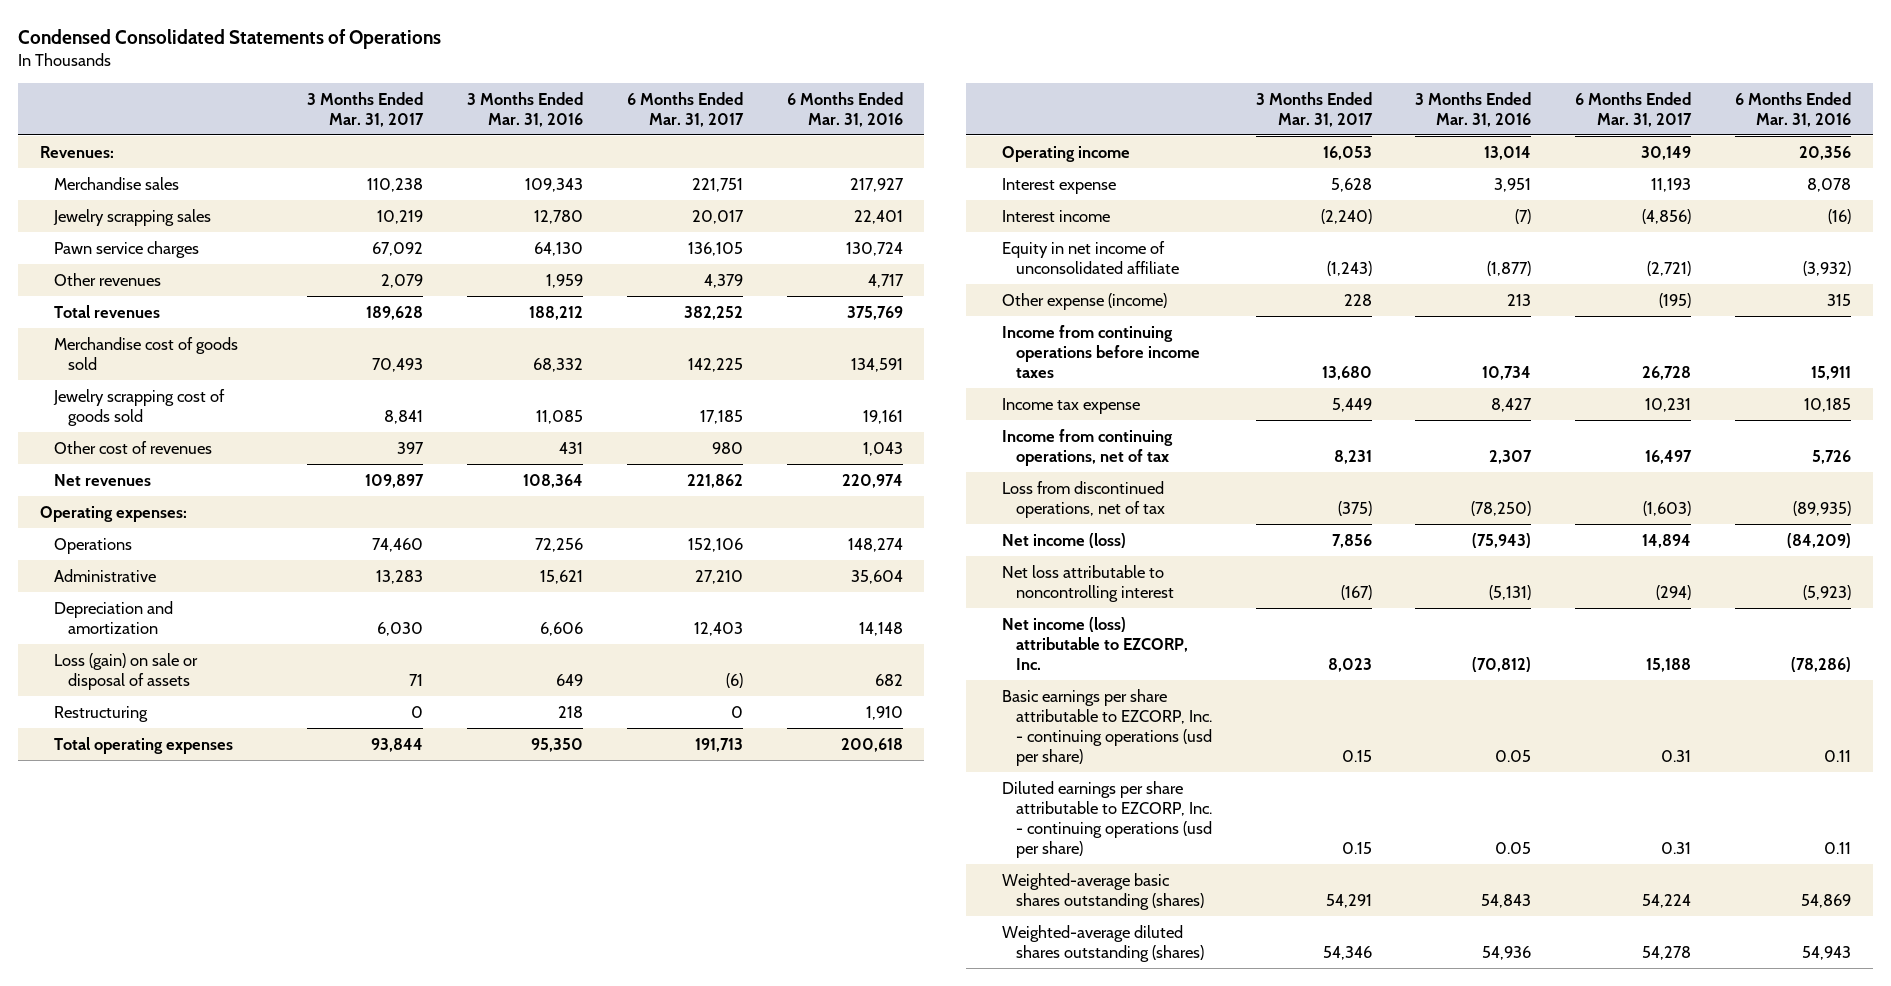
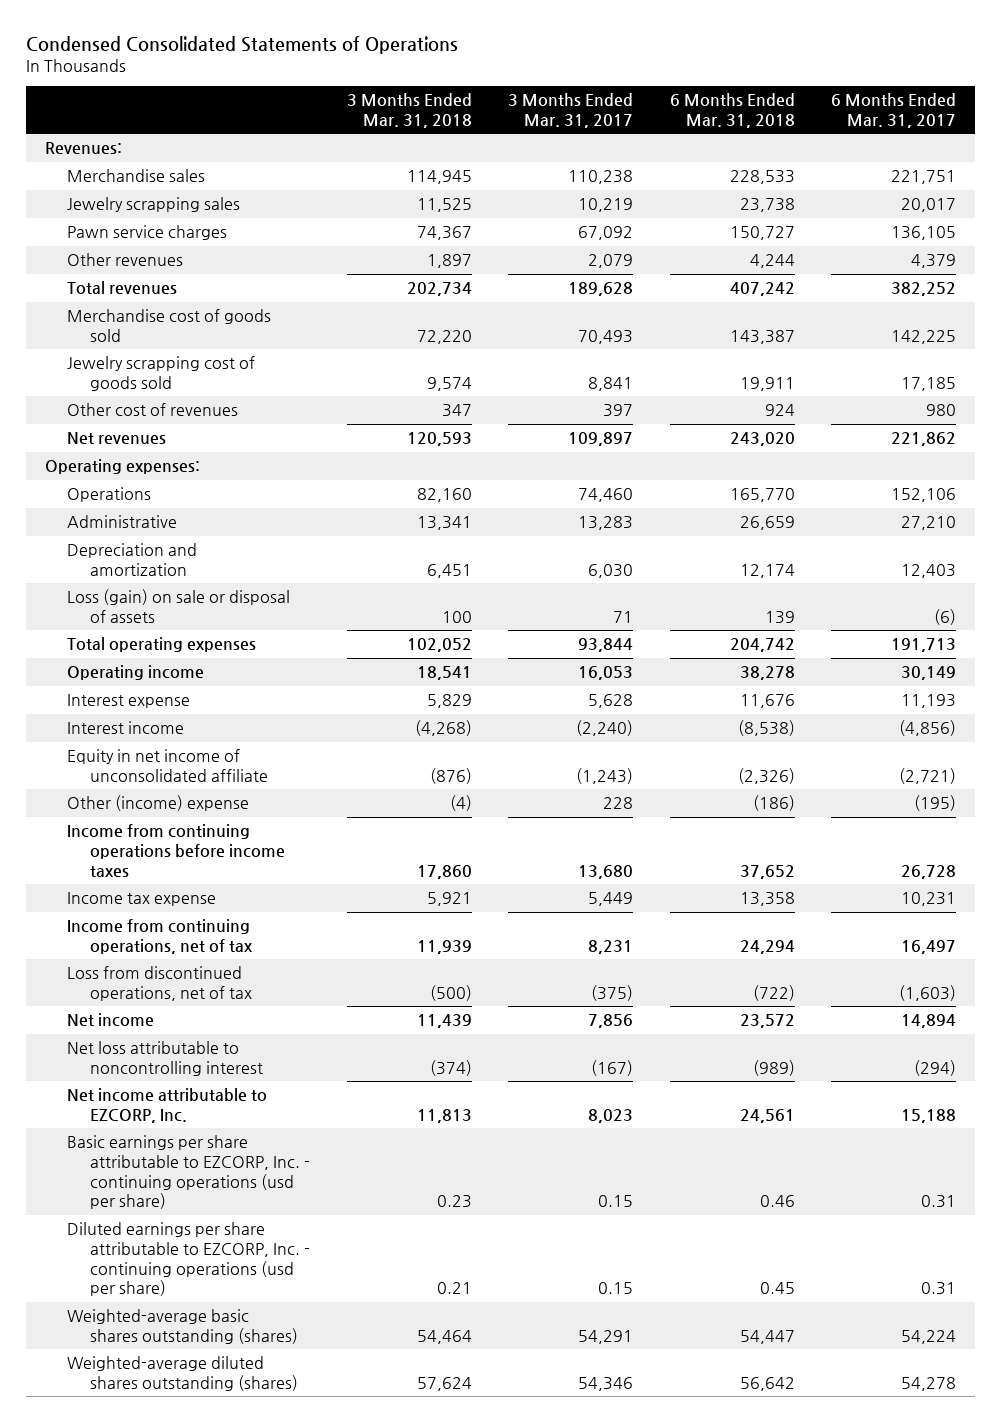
[467,91,584,127] 3 Months Ended Mar. 31, 2016 -> none
[786,91,903,127] 6 Months Ended Mar. 31, 2016 -> none
none -> [346,93,472,128] 3 Months Ended Mar. 31, 2018
none -> [669,93,795,128] 6 Months Ended Mar. 31, 2018
[53,705,148,722] Restructuring -> none
[1001,292,1167,310] Other expense (income) -> [67,795,250,812] Other (income) expense
[1001,532,1126,548] Net income (loss) -> [67,1013,155,1028] Net income
[1001,616,1188,670] Net income (loss) attributable to EZCORP, Inc. -> [67,1088,268,1123] Net income attributable to EZCORP, Inc.

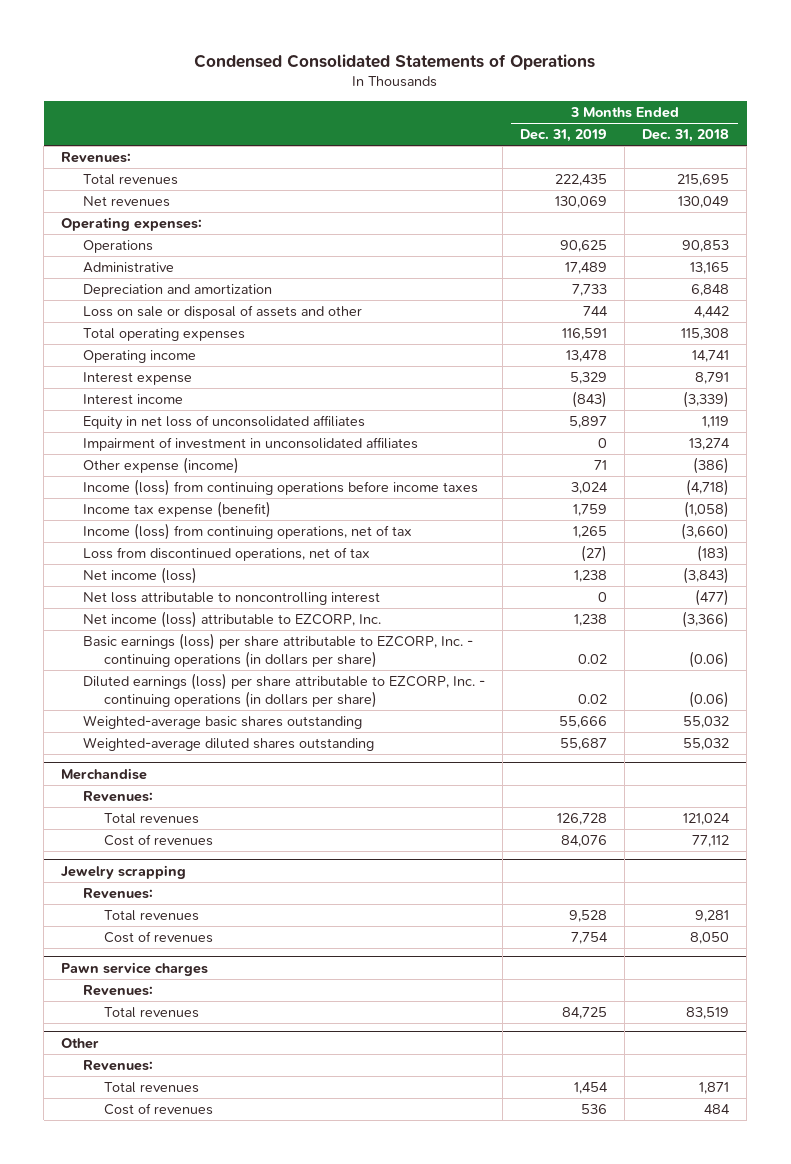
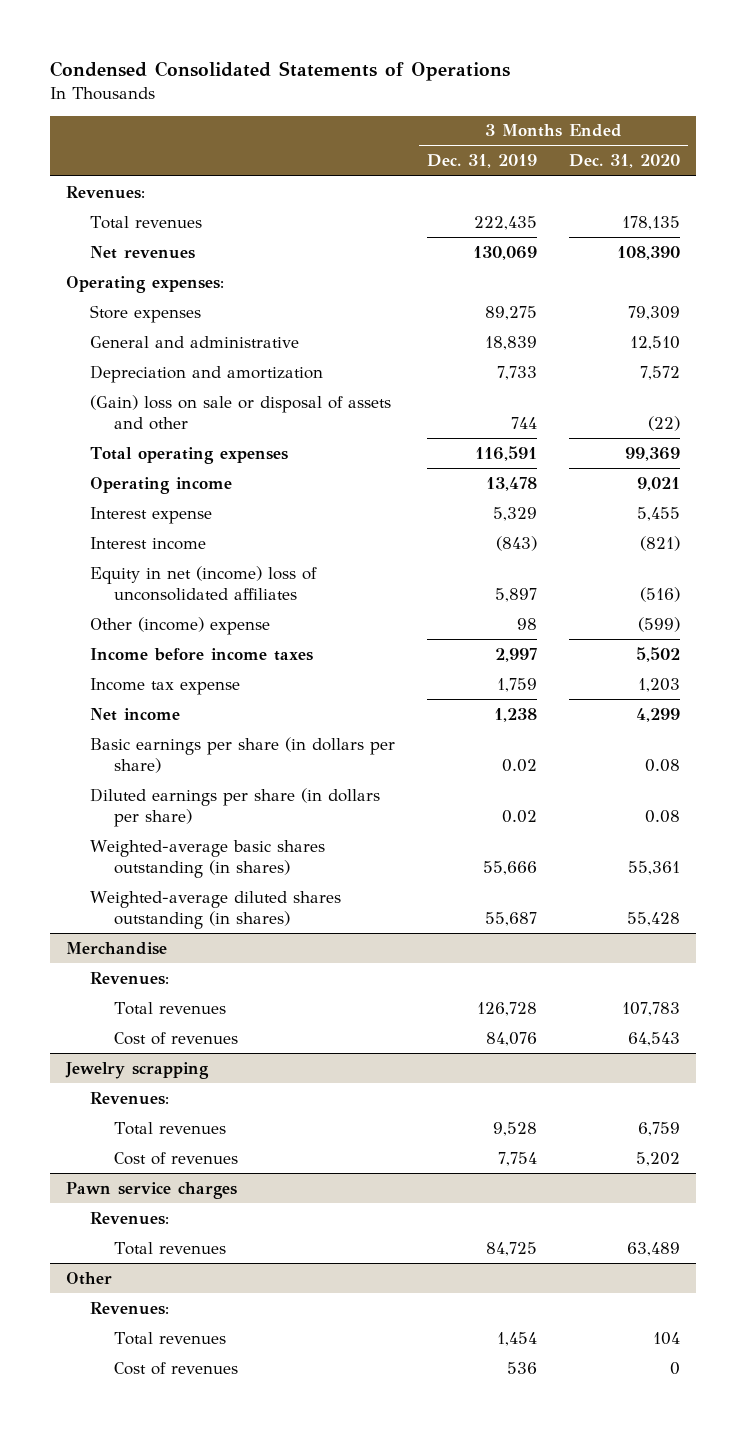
[642,129,730,143] Dec. 31, 2018 -> none
none -> [569,154,681,169] Dec. 31, 2020
[82,240,153,254] Operations -> none
none -> [90,304,202,323] Store expenses
[82,262,174,274] Administrative -> [90,335,300,348] General and administrative
[564,262,607,275] 17,489 -> [485,335,538,350] 18,839
[82,305,362,320] Loss on sale or disposal of assets and other -> [90,394,392,430] (Gain) loss on sale or disposal of assets and other
[82,437,418,452] Impairment of investment in unconsolidated affiliates -> none
[82,523,412,541] Income (loss) from continuing operations, net of tax -> none
[82,547,370,562] Loss from discontinued operations, net of tax -> none
[82,567,197,585] Net income (loss) -> none
[82,592,380,606] Net loss attributable to noncontrolling interest -> none
[82,633,473,668] Basic earnings (loss) per share attributable to EZCORP, Inc. - continuing operations (in dollars per share) -> none
[82,673,485,708] Diluted earnings (loss) per share attributable to EZCORP, Inc. - continuing operations (in dollars per share) -> none
[82,415,365,431] Equity in net loss of unconsolidated affiliates -> [90,565,318,601] Equity in net (income) loss of unconsolidated affiliates
[82,457,239,475] Other expense (income) -> [90,616,271,635] Other (income) expense
[593,460,607,471] 71 -> [517,617,538,630] 98
[82,479,478,497] Income (loss) from continuing operations before income taxes -> [90,647,314,661] Income before income taxes
[570,482,608,495] 3,024 -> [495,647,538,662] 2,997
[82,501,271,519] Income tax expense (benefit) -> [90,677,241,695] Income tax expense
[82,611,381,629] Net income (loss) attributable to EZCORP, Inc. -> [90,707,181,721] Net income
none -> [90,736,396,773] Basic earnings per share (in dollars per share)
none -> [90,787,381,827] Diluted earnings per share (in dollars per share)
[82,715,362,730] Weighted-average basic shares outstanding -> [90,839,326,878] Weighted-average basic shares outstanding (in shares)
[82,737,374,752] Weighted-average diluted shares outstanding -> [90,890,342,929] Weighted-average diluted shares outstanding (in shares)

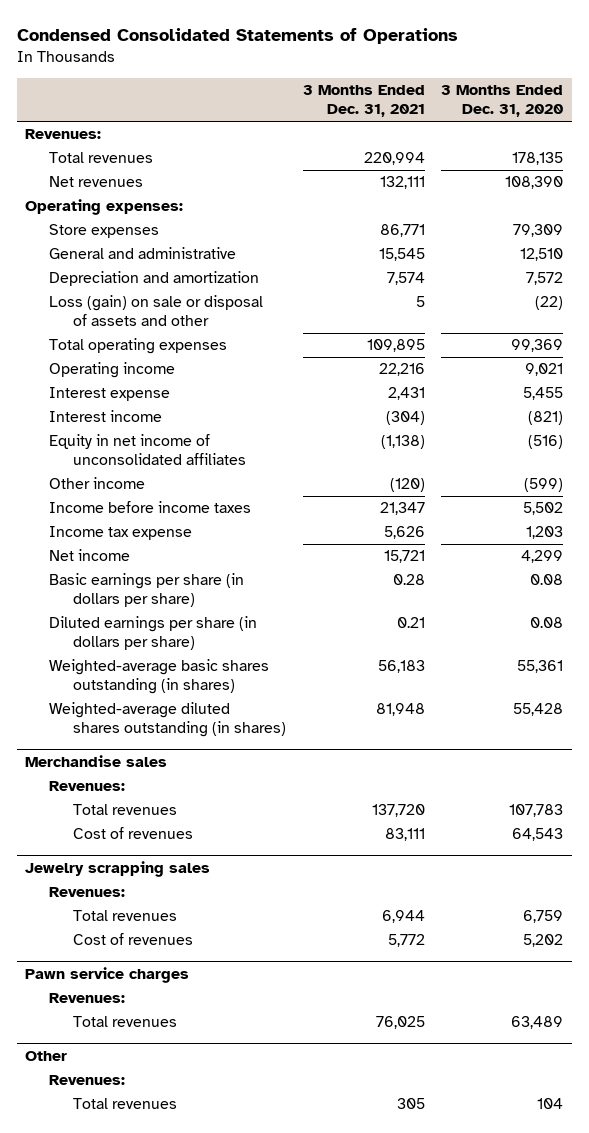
[427,154,538,169] Dec. 31, 2019 -> none
none -> [302,85,425,118] 3 Months Ended Dec. 31, 2021
[90,394,392,430] (Gain) loss on sale or disposal of assets and other -> [49,295,264,327] Loss (gain) on sale or disposal of assets and other
[90,565,318,601] Equity in net (income) loss of unconsolidated affiliates -> [49,434,246,466] Equity in net income of unconsolidated affiliates
[90,616,271,635] Other (income) expense -> [49,477,146,490] Other income
[66,941,168,955] Merchandise -> [25,754,168,767] Merchandise sales
[65,1061,210,1079] Jewelry scrapping -> [25,860,211,877] Jewelry scrapping sales
[114,1361,239,1375] Cost of revenues -> none

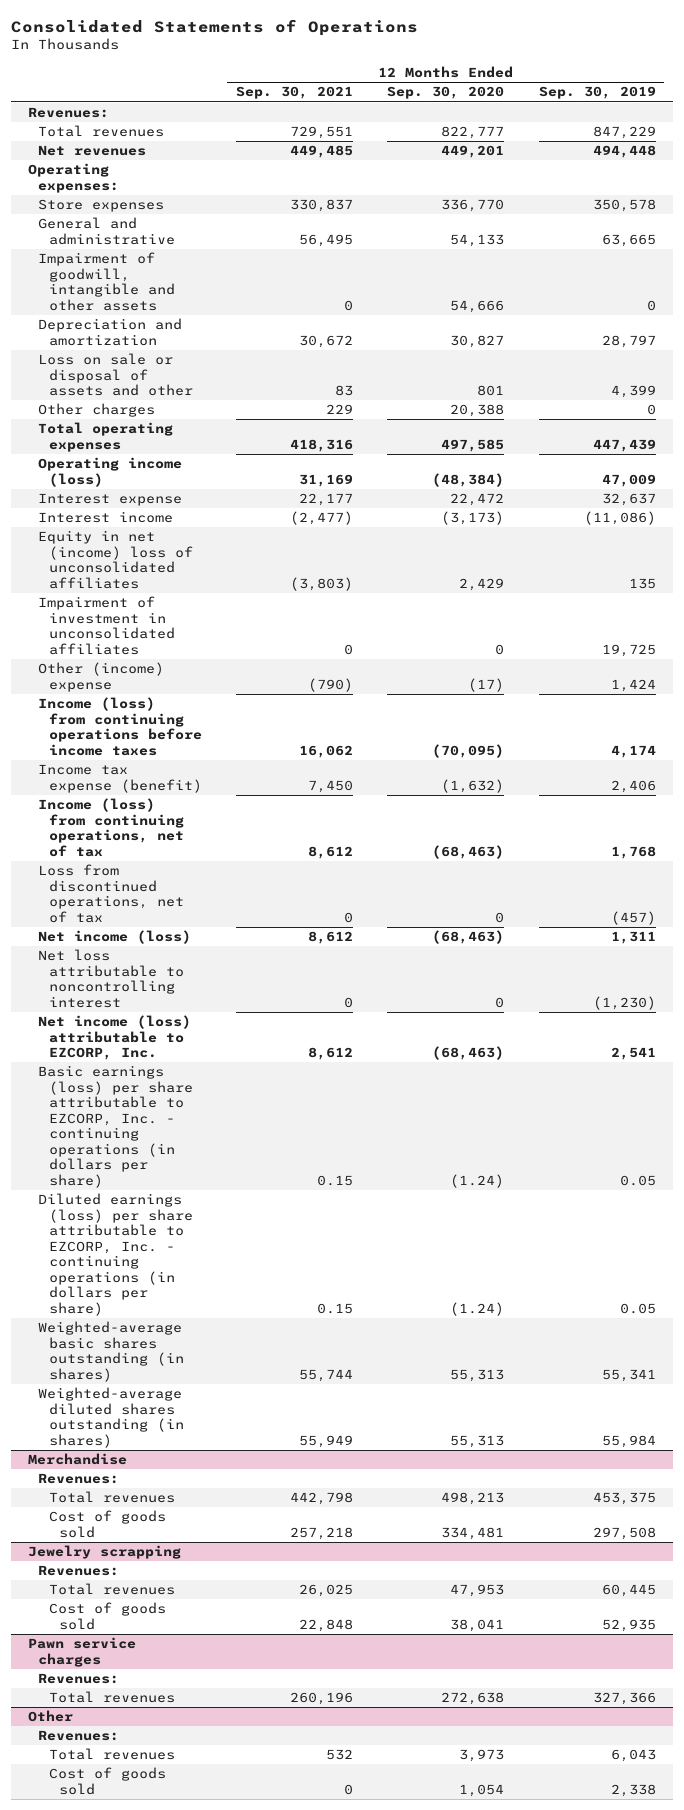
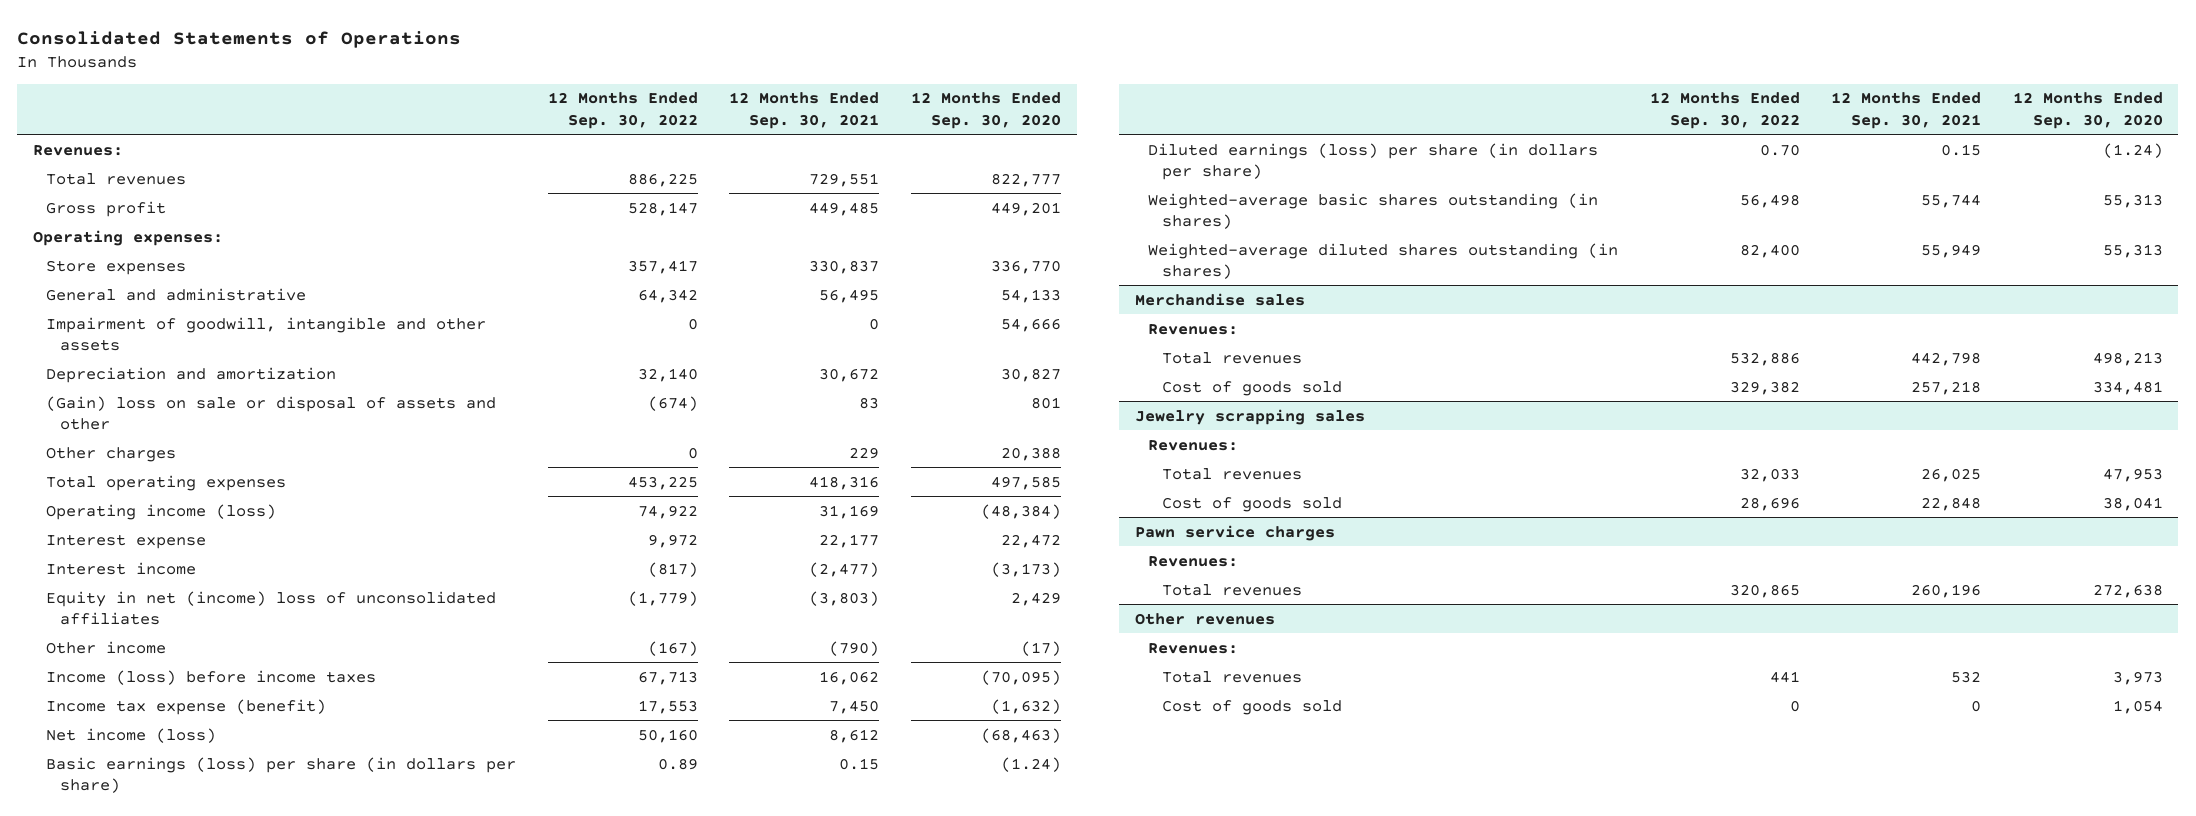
[538,86,656,100] Sep. 30, 2019 -> none
none -> [547,92,698,129] 12 Months Ended Sep. 30, 2022
[38,145,147,157] Net revenues -> [46,200,167,217] Gross profit
[38,353,193,397] Loss on sale or disposal of assets and other -> [46,395,497,430] (Gain) loss on sale or disposal of assets and other
[38,596,175,655] Impairment of investment in unconsolidated affiliates -> none
[38,662,165,692] Other (income) expense -> [46,640,167,654] Other income
[38,697,202,756] Income (loss) from continuing operations before income taxes -> [46,669,377,685] Income (loss) before income taxes
[38,798,184,857] Income (loss) from continuing operations, net of tax -> none
[38,864,184,923] Loss from discontinued operations, net of tax -> none
[38,949,184,1008] Net loss attributable to noncontrolling interest -> none
[38,1015,192,1061] Net income (loss) attributable to EZCORP, Inc. -> none
[38,1065,193,1188] Basic earnings (loss) per share attributable to EZCORP, Inc. - continuing operations (in dollars per share) -> [46,756,517,793] Basic earnings (loss) per share (in dollars per share)
[38,1193,193,1316] Diluted earnings (loss) per share attributable to EZCORP, Inc. - continuing operations (in dollars per share) -> [1148,142,1599,180] Diluted earnings (loss) per share (in dollars per share)
[28,1453,128,1466] Merchandise -> [1134,292,1305,306] Merchandise sales
[28,1545,182,1560] Jewelry scrapping -> [1134,408,1365,425] Jewelry scrapping sales
[28,1710,74,1723] Other -> [1134,612,1275,625] Other revenues

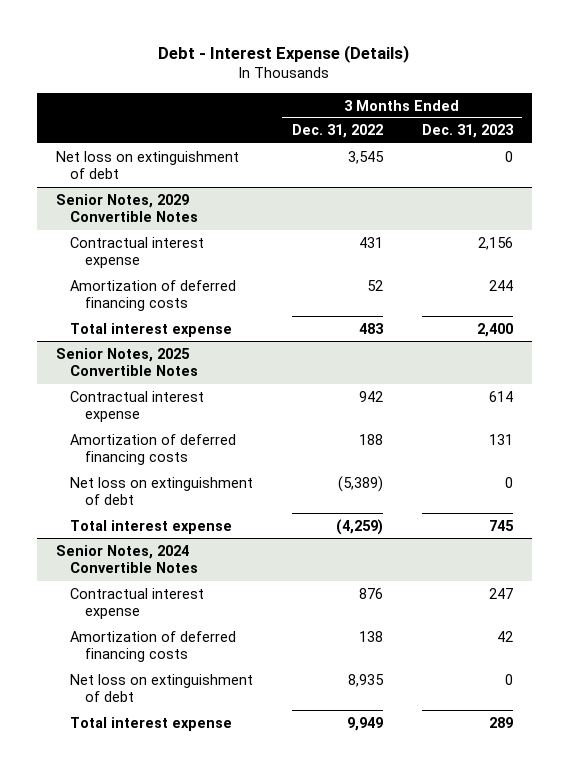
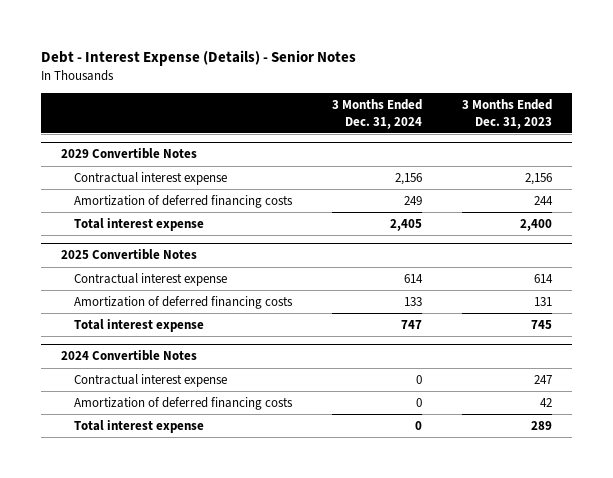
[158,44,410,63] Debt - Interest Expense (Details) -> [41,49,357,66] Debt - Interest Expense (Details) - Senior Notes
[292,124,384,139] Dec. 31, 2022 -> none
none -> [332,98,423,129] 3 Months Ended Dec. 31, 2024
[55,150,239,180] Net loss on extinguishment of debt -> none
[55,193,199,223] Senior Notes, 2029 Convertible Notes -> [61,148,198,160] 2029 Convertible Notes
[55,347,199,377] Senior Notes, 2025 Convertible Notes -> [61,249,198,261] 2025 Convertible Notes
[70,476,254,506] Net loss on extinguishment of debt -> none
[55,544,199,574] Senior Notes, 2024 Convertible Notes -> [61,350,198,362] 2024 Convertible Notes
[70,673,254,703] Net loss on extinguishment of debt -> none

